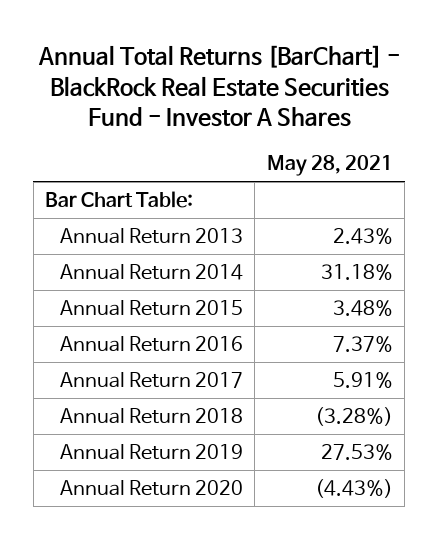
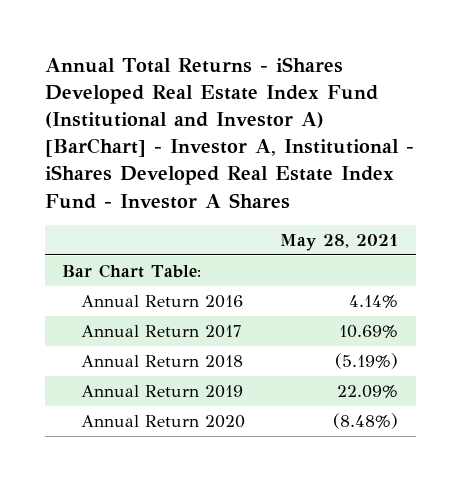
[38,44,401,128] Annual Total Returns [BarChart] - BlackRock Real Estate Securities Fund - Investor A Shares -> [44,56,414,209] Annual Total Returns - iShares Developed Real Estate Index Fund (Institutional and Investor A) [BarChart] - Investor A, Institutional - iShares Developed Real Estate Index Fund - Investor A Shares
[59,228,243,245] Annual Return 2013 -> none
[59,264,243,281] Annual Return 2014 -> none
[59,300,243,317] Annual Return 2015 -> none
[332,336,393,353] 7.37% -> [349,294,399,308] 4.14%
[332,372,393,389] 5.91% -> [339,324,399,338] 10.69%
[314,407,393,427] (3.28%) -> [335,352,399,369] (5.19%)
[320,444,393,461] 27.53% -> [337,384,399,398] 22.09%
[314,479,393,499] (4.43%) -> [333,412,399,429] (8.48%)

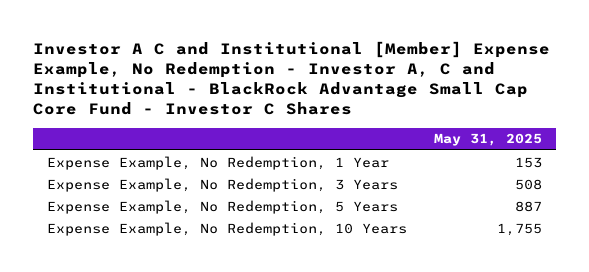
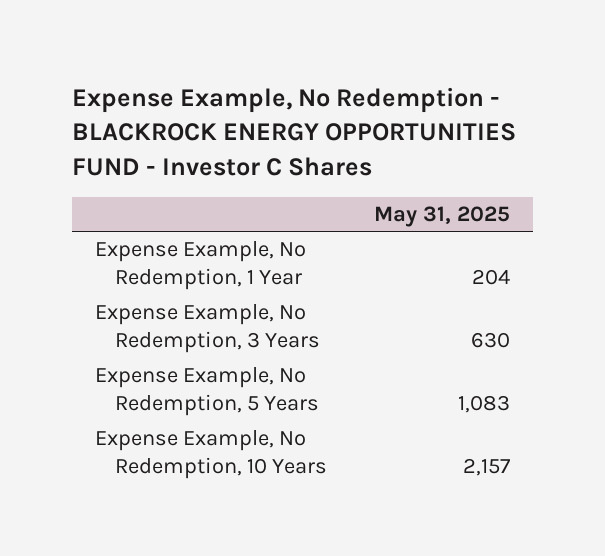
[33,40,551,116] Investor A C and Institutional [Member] Expense Example, No Redemption - Investor A, C and Institutional - BlackRock Advantage Small Cap Core Fund - Investor C Shares -> [71,87,516,176] Expense Example, No Redemption - BLACKROCK ENERGY OPPORTUNITIES FUND - Investor C Shares
[515,156,543,168] 153 -> [471,269,510,286] 204
[515,178,543,190] 508 -> [470,332,510,349] 630
[515,200,543,212] 887 -> [457,395,510,414] 1,083
[497,222,543,236] 1,755 -> [462,458,510,477] 2,157

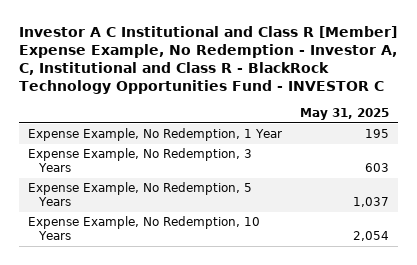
[71,87,516,176] Expense Example, No Redemption - BLACKROCK ENERGY OPPORTUNITIES FUND - Investor C Shares -> [19,26,398,95] Investor A C Institutional and Class R [Member] Expense Example, No Redemption - Investor A, C, Institutional and Class R - BlackRock Technology Opportunities Fund - INVESTOR C
[471,269,510,286] 204 -> [364,129,389,139] 195
[470,332,510,349] 630 -> [364,163,389,173] 603
[457,395,510,414] 1,083 -> [352,197,389,208] 1,037
[462,458,510,477] 2,157 -> [352,231,389,242] 2,054

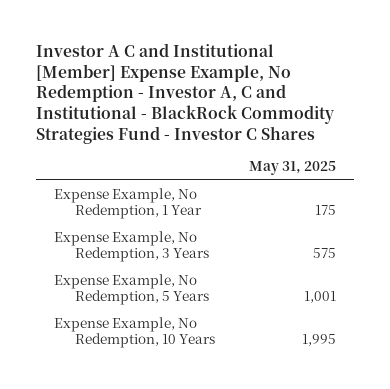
[19,26,398,95] Investor A C Institutional and Class R [Member] Expense Example, No Redemption - Investor A, C, Institutional and Class R - BlackRock Technology Opportunities Fund - INVESTOR C -> [36,43,335,144] Investor A C and Institutional [Member] Expense Example, No Redemption - Investor A, C and Institutional - BlackRock Commodity Strategies Fund - Investor C Shares
[364,129,389,139] 195 -> [315,205,337,216] 175
[364,163,389,173] 603 -> [313,248,337,259] 575
[352,197,389,208] 1,037 -> [304,291,337,304] 1,001
[352,231,389,242] 2,054 -> [302,334,337,347] 1,995

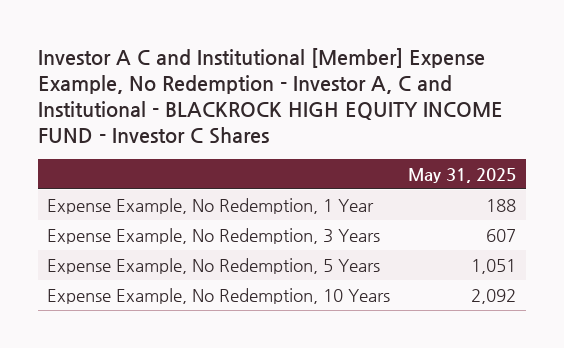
[36,43,335,144] Investor A C and Institutional [Member] Expense Example, No Redemption - Investor A, C and Institutional - BlackRock Commodity Strategies Fund - Investor C Shares -> [37,47,503,145] Investor A C and Institutional [Member] Expense Example, No Redemption - Investor A, C and Institutional - BLACKROCK HIGH EQUITY INCOME FUND - Investor C Shares
[315,205,337,216] 175 -> [486,198,517,212] 188
[313,248,337,259] 575 -> [486,228,517,242] 607
[304,291,337,304] 1,001 -> [471,258,517,274] 1,051
[302,334,337,347] 1,995 -> [471,288,517,304] 2,092

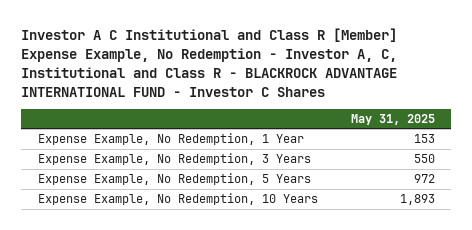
[37,47,503,145] Investor A C and Institutional [Member] Expense Example, No Redemption - Investor A, C and Institutional - BLACKROCK HIGH EQUITY INCOME FUND - Investor C Shares -> [21,27,398,97] Investor A C Institutional and Class R [Member] Expense Example, No Redemption - Investor A, C, Institutional and Class R - BLACKROCK ADVANTAGE INTERNATIONAL FUND - Investor C Shares
[486,198,517,212] 188 -> [413,134,435,144] 153
[486,228,517,242] 607 -> [413,154,435,164] 550
[471,258,517,274] 1,051 -> [413,174,435,184] 972
[471,288,517,304] 2,092 -> [399,194,435,206] 1,893

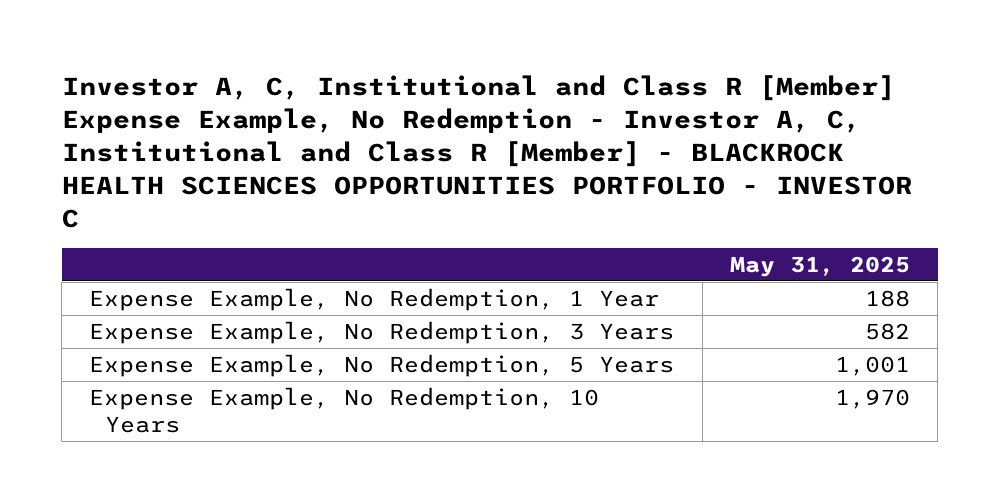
[21,27,398,97] Investor A C Institutional and Class R [Member] Expense Example, No Redemption - Investor A, C, Institutional and Class R - BLACKROCK ADVANTAGE INTERNATIONAL FUND - Investor C Shares -> [61,74,912,228] Investor A, C, Institutional and Class R [Member] Expense Example, No Redemption - Investor A, C, Institutional and Class R [Member] - BLACKROCK HEALTH SCIENCES OPPORTUNITIES PORTFOLIO - INVESTOR C
[413,134,435,144] 153 -> [864,289,910,307] 188
[413,154,435,164] 550 -> [864,322,910,340] 582
[413,174,435,184] 972 -> [834,355,910,376] 1,001
[399,194,435,206] 1,893 -> [834,388,910,409] 1,970

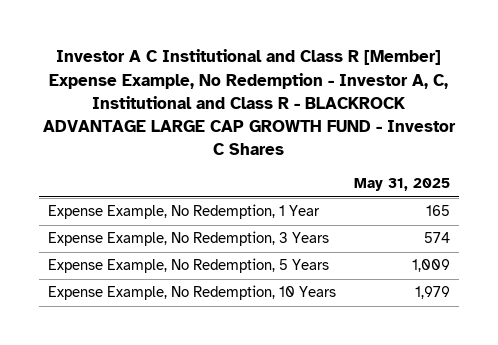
[61,74,912,228] Investor A, C, Institutional and Class R [Member] Expense Example, No Redemption - Investor A, C, Institutional and Class R [Member] - BLACKROCK HEALTH SCIENCES OPPORTUNITIES PORTFOLIO - INVESTOR C -> [43,49,457,156] Investor A C Institutional and Class R [Member] Expense Example, No Redemption - Investor A, C, Institutional and Class R - BLACKROCK ADVANTAGE LARGE CAP GROWTH FUND - Investor C Shares
[864,289,910,307] 188 -> [425,205,450,217] 165
[864,322,910,340] 582 -> [423,232,450,244] 574
[834,355,910,376] 1,001 -> [411,259,450,273] 1,009
[834,388,910,409] 1,970 -> [414,286,450,300] 1,979

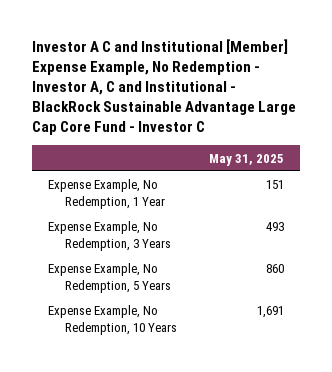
[43,49,457,156] Investor A C Institutional and Class R [Member] Expense Example, No Redemption - Investor A, C, Institutional and Class R - BLACKROCK ADVANTAGE LARGE CAP GROWTH FUND - Investor C Shares -> [31,39,296,136] Investor A C and Institutional [Member] Expense Example, No Redemption - Investor A, C and Institutional - BlackRock Sustainable Advantage Large Cap Core Fund - Investor C
[425,205,450,217] 165 -> [265,180,284,190] 151
[423,232,450,244] 574 -> [265,222,284,232] 493
[411,259,450,273] 1,009 -> [265,264,284,274] 860
[414,286,450,300] 1,979 -> [256,306,284,319] 1,691

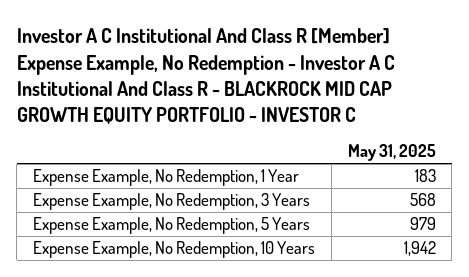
[31,39,296,136] Investor A C and Institutional [Member] Expense Example, No Redemption - Investor A, C and Institutional - BlackRock Sustainable Advantage Large Cap Core Fund - Investor C -> [16,28,395,125] Investor A C Institutional And Class R [Member] Expense Example, No Redemption - Investor A C Institutional And Class R - BLACKROCK MID CAP GROWTH EQUITY PORTFOLIO - INVESTOR C
[265,180,284,190] 151 -> [414,169,436,183] 183
[265,222,284,232] 493 -> [409,193,436,207] 568
[265,264,284,274] 860 -> [409,217,436,231] 979
[256,306,284,319] 1,691 -> [403,241,436,257] 1,942

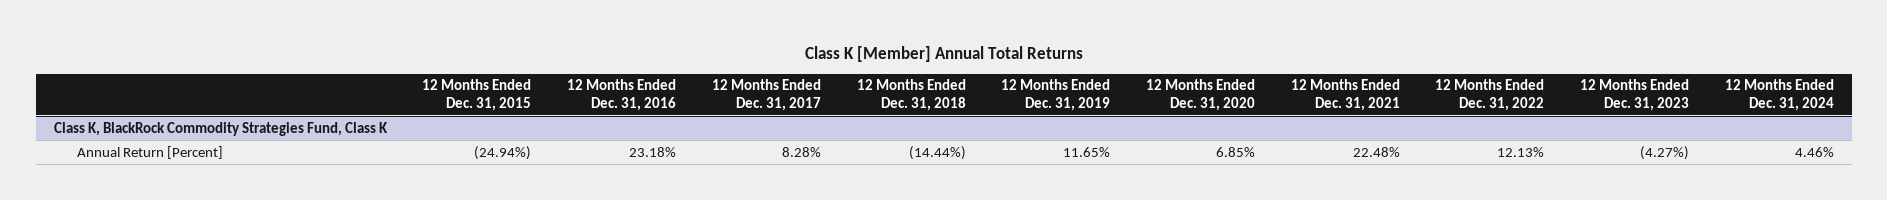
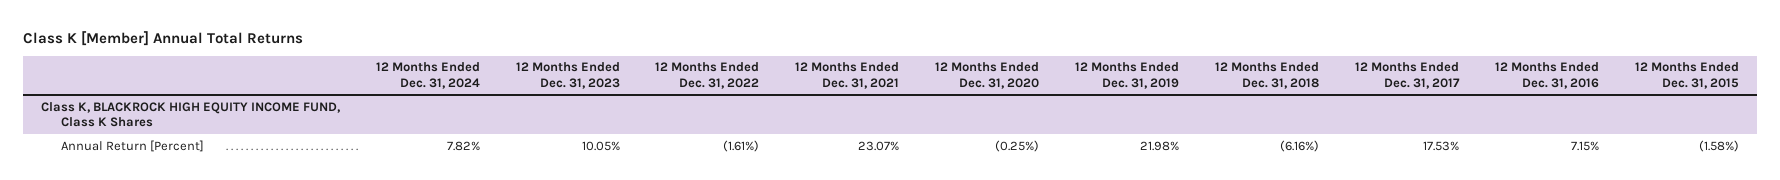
[53,121,388,136] Class K, BlackRock Commodity Strategies Fund, Class K -> none
none -> [40,101,340,128] Class K, BLACKROCK HIGH EQUITY INCOME FUND, Class K Shares
[474,145,532,160] (24.94%) -> [1699,139,1740,152] (1.58%)
[629,146,677,157] 23.18% -> [1571,140,1600,151] 7.15%
[781,146,821,157] 8.28% -> [1423,140,1460,151] 17.53%
[908,145,966,160] (14.44%) -> [1280,139,1320,152] (6.16%)
[1063,146,1111,157] 11.65% -> [1140,140,1180,151] 21.98%
[1215,146,1255,157] 6.85% -> [995,139,1040,152] (0.25%)
[1352,146,1400,157] 22.48% -> [858,140,900,151] 23.07%
[1497,146,1545,157] 12.13% -> [723,139,760,152] (1.61%)
[1640,145,1690,160] (4.27%) -> [581,140,620,151] 10.05%
[1794,146,1834,157] 4.46% -> [446,140,480,151] 7.82%

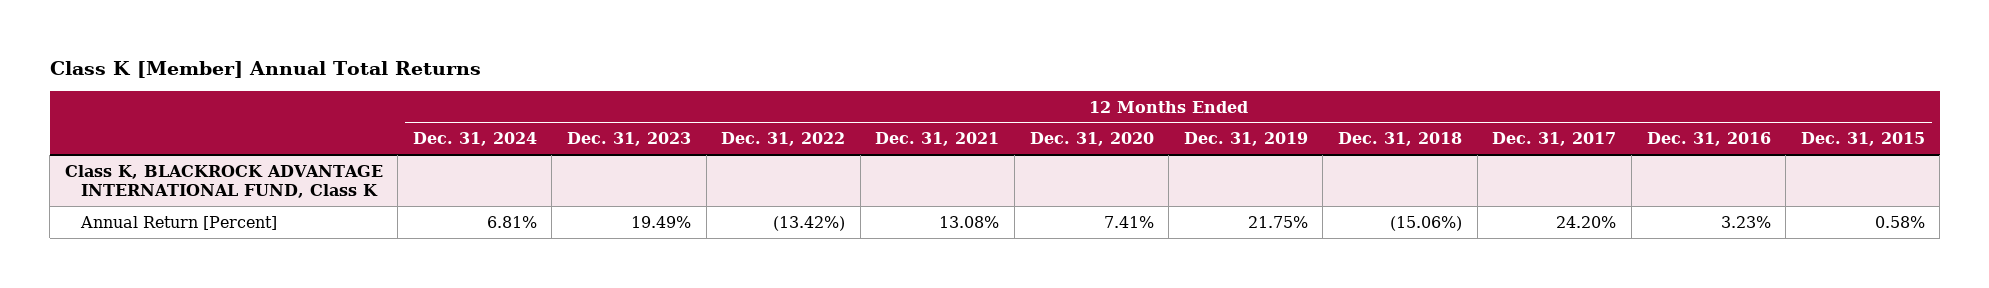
[40,101,340,128] Class K, BLACKROCK HIGH EQUITY INCOME FUND, Class K Shares -> none
none -> [64,164,383,198] Class K, BLACKROCK ADVANTAGE INTERNATIONAL FUND, Class K
[446,140,480,151] 7.82% -> [486,215,537,228] 6.81%
[581,140,620,151] 10.05% -> [631,215,692,228] 19.49%
[723,139,760,152] (1.61%) -> [773,215,846,231] (13.42%)
[858,140,900,151] 23.07% -> [939,215,1000,228] 13.08%
[995,139,1040,152] (0.25%) -> [1103,215,1154,228] 7.41%
[1140,140,1180,151] 21.98% -> [1247,215,1308,228] 21.75%
[1280,139,1320,152] (6.16%) -> [1390,215,1463,231] (15.06%)
[1423,140,1460,151] 17.53% -> [1556,215,1617,228] 24.20%
[1571,140,1600,151] 7.15% -> [1720,215,1771,228] 3.23%
[1699,139,1740,152] (1.58%) -> [1874,215,1925,228] 0.58%

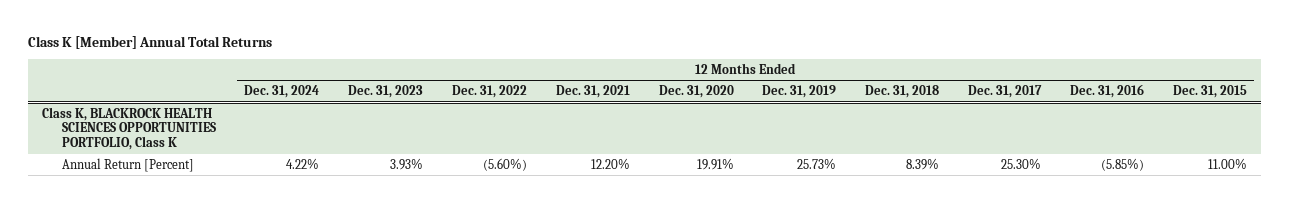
[64,164,383,198] Class K, BLACKROCK ADVANTAGE INTERNATIONAL FUND, Class K -> none
none -> [41,106,216,151] Class K, BLACKROCK HEALTH SCIENCES OPPORTUNITIES PORTFOLIO, Class K
[486,215,537,228] 6.81% -> [286,157,320,169] 4.22%
[631,215,692,228] 19.49% -> [390,157,424,170] 3.93%
[773,215,846,231] (13.42%) -> [482,157,527,171] (5.60%)
[939,215,1000,228] 13.08% -> [590,157,630,169] 12.20%
[1103,215,1154,228] 7.41% -> [696,157,734,170] 19.91%
[1247,215,1308,228] 21.75% -> [797,157,837,169] 25.73%
[1390,215,1463,231] (15.06%) -> [906,157,940,170] 8.39%
[1556,215,1617,228] 24.20% -> [1000,157,1041,169] 25.30%
[1720,215,1771,228] 3.23% -> [1100,157,1144,171] (5.85%)
[1874,215,1925,228] 0.58% -> [1207,157,1247,169] 11.00%

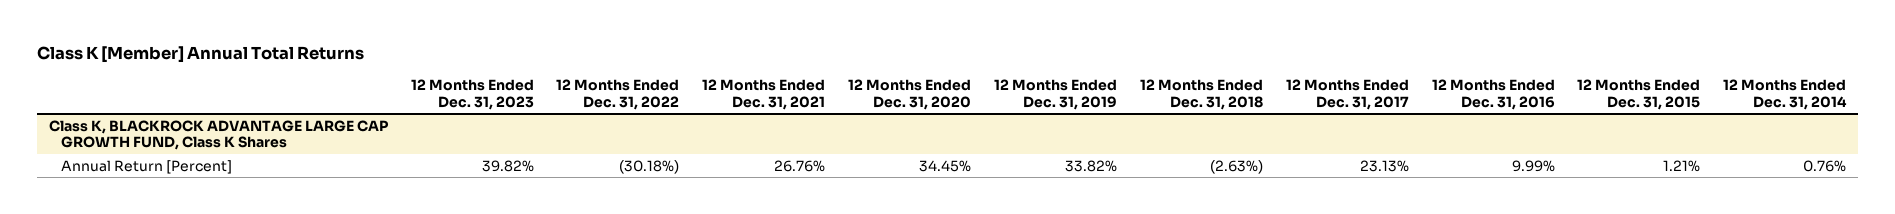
[244,85,320,99] Dec. 31, 2024 -> none
none -> [1723,79,1848,111] 12 Months Ended Dec. 31, 2014
[41,106,216,151] Class K, BLACKROCK HEALTH SCIENCES OPPORTUNITIES PORTFOLIO, Class K -> none
none -> [48,119,389,151] Class K, BLACKROCK ADVANTAGE LARGE CAP GROWTH FUND, Class K Shares
[390,157,424,170] 3.93% -> [481,159,534,172] 39.82%
[482,157,527,171] (5.60%) -> [619,159,680,174] (30.18%)
[590,157,630,169] 12.20% -> [774,159,826,172] 26.76%
[696,157,734,170] 19.91% -> [919,159,972,172] 34.45%
[797,157,837,169] 25.73% -> [1064,159,1117,172] 33.82%
[906,157,940,170] 8.39% -> [1209,159,1263,174] (2.63%)
[1000,157,1041,169] 25.30% -> [1359,159,1409,172] 23.13%
[1100,157,1144,171] (5.85%) -> [1511,159,1555,172] 9.99%
[1207,157,1247,169] 11.00% -> [1663,159,1701,172] 1.21%

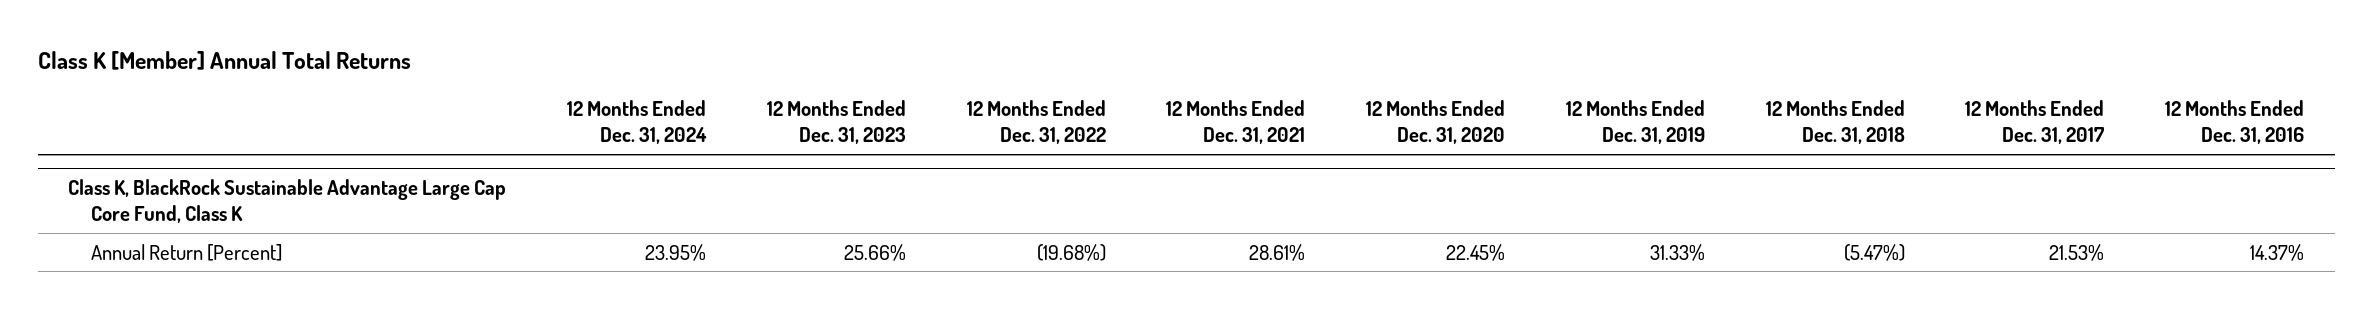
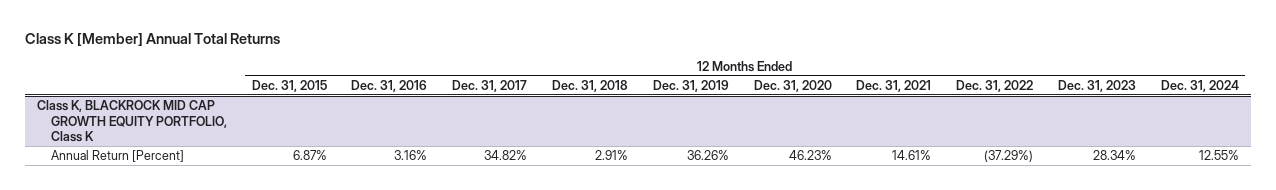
none -> [251,79,327,92] Dec. 31, 2015
[68,178,507,224] Class K, BlackRock Sustainable Advantage Large Cap Core Fund, Class K -> none
none -> [37,99,227,143] Class K, BLACKROCK MID CAP GROWTH EQUITY PORTFOLIO, Class K
[644,243,706,261] 23.95% -> [1198,149,1239,160] 12.55%
[843,243,906,261] 25.66% -> [1092,149,1136,160] 28.34%
[1036,243,1106,261] (19.68%) -> [984,149,1034,162] (37.29%)
[1249,243,1306,261] 28.61% -> [892,149,932,160] 14.61%
[1446,243,1506,261] 22.45% -> [788,149,832,160] 46.23%
[1649,243,1705,261] 31.33% -> [686,149,729,160] 36.26%
[1843,243,1905,261] (5.47%) -> [594,149,628,160] 2.91%
[2049,243,2105,261] 21.53% -> [484,149,528,160] 34.82%
[2250,243,2305,261] 14.37% -> [394,149,428,160] 3.16%

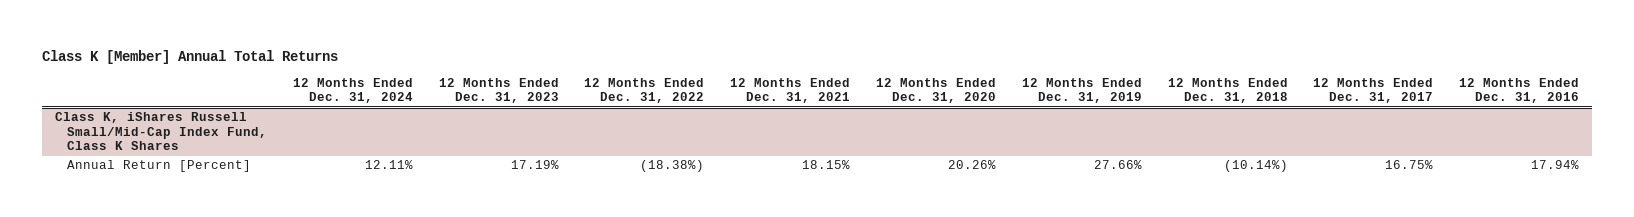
[251,79,327,92] Dec. 31, 2015 -> none
[37,99,227,143] Class K, BLACKROCK MID CAP GROWTH EQUITY PORTFOLIO, Class K -> none
none -> [54,112,267,151] Class K, iShares Russell Small/Mid-Cap Index Fund, Class K Shares
[394,149,428,160] 3.16% -> [1531,160,1580,170] 17.94%
[484,149,528,160] 34.82% -> [1385,160,1434,170] 16.75%
[594,149,628,160] 2.91% -> [1223,160,1288,173] (10.14%)
[686,149,729,160] 36.26% -> [1093,160,1142,170] 27.66%
[788,149,832,160] 46.23% -> [947,160,996,170] 20.26%
[892,149,932,160] 14.61% -> [802,160,851,170] 18.15%
[984,149,1034,162] (37.29%) -> [640,160,705,173] (18.38%)
[1092,149,1136,160] 28.34% -> [510,160,559,170] 17.19%
[1198,149,1239,160] 12.55% -> [364,160,413,170] 12.11%

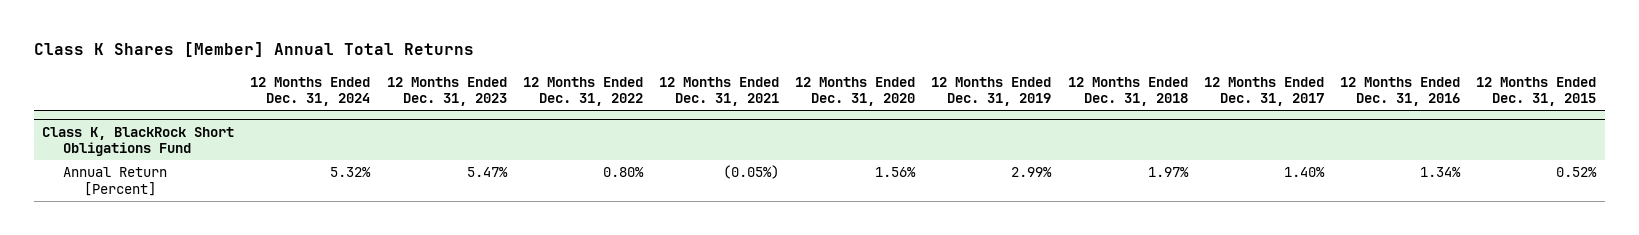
[41,49,338,64] Class K [Member] Annual Total Returns -> [34,42,475,58] Class K Shares [Member] Annual Total Returns
none -> [1476,76,1597,107] 12 Months Ended Dec. 31, 2015
[54,112,267,151] Class K, iShares Russell Small/Mid-Cap Index Fund, Class K Shares -> none
none -> [42,126,235,157] Class K, BlackRock Short Obligations Fund
[364,160,413,170] 12.11% -> [330,167,372,178] 5.32%
[510,160,559,170] 17.19% -> [466,167,508,178] 5.47%
[640,160,705,173] (18.38%) -> [602,167,644,178] 0.80%
[802,160,851,170] 18.15% -> [723,165,780,180] (0.05%)
[947,160,996,170] 20.26% -> [875,167,917,178] 1.56%
[1093,160,1142,170] 27.66% -> [1011,167,1053,178] 2.99%
[1223,160,1288,173] (10.14%) -> [1147,167,1189,178] 1.97%
[1385,160,1434,170] 16.75% -> [1283,167,1325,178] 1.40%
[1531,160,1580,170] 17.94% -> [1420,167,1462,178] 1.34%

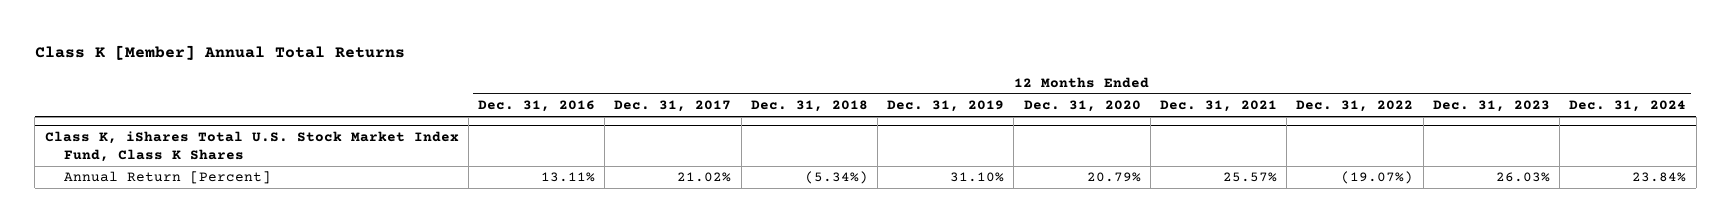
[34,42,475,58] Class K Shares [Member] Annual Total Returns -> [34,45,405,61] Class K [Member] Annual Total Returns
[1476,76,1597,107] 12 Months Ended Dec. 31, 2015 -> none
[42,126,235,157] Class K, BlackRock Short Obligations Fund -> none
none -> [44,131,459,162] Class K, iShares Total U.S. Stock Market Index Fund, Class K Shares
[330,167,372,178] 5.32% -> [1632,172,1687,183] 23.84%
[466,167,508,178] 5.47% -> [1495,172,1550,183] 26.03%
[602,167,644,178] 0.80% -> [1341,171,1414,185] (19.07%)
[723,165,780,180] (0.05%) -> [1223,172,1278,183] 25.57%
[875,167,917,178] 1.56% -> [1086,172,1141,183] 20.79%
[1011,167,1053,178] 2.99% -> [950,172,1005,183] 31.10%
[1147,167,1189,178] 1.97% -> [804,171,868,185] (5.34%)
[1283,167,1325,178] 1.40% -> [677,172,732,183] 21.02%
[1420,167,1462,178] 1.34% -> [540,172,595,183] 13.11%

